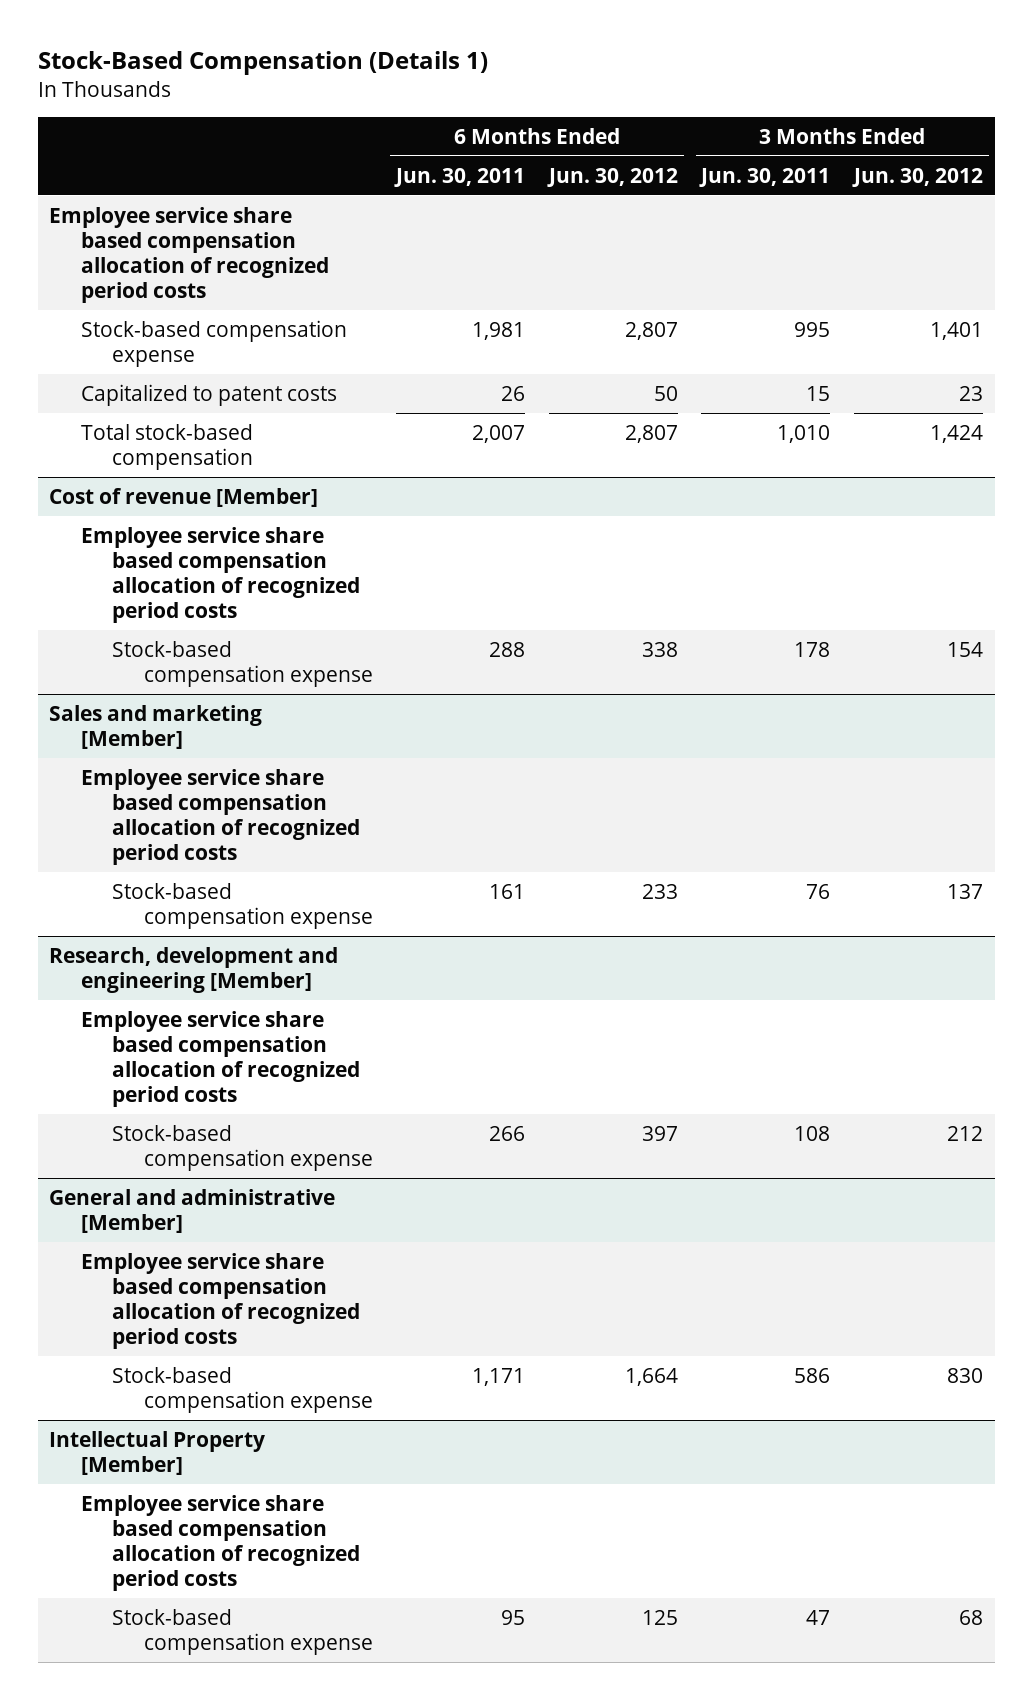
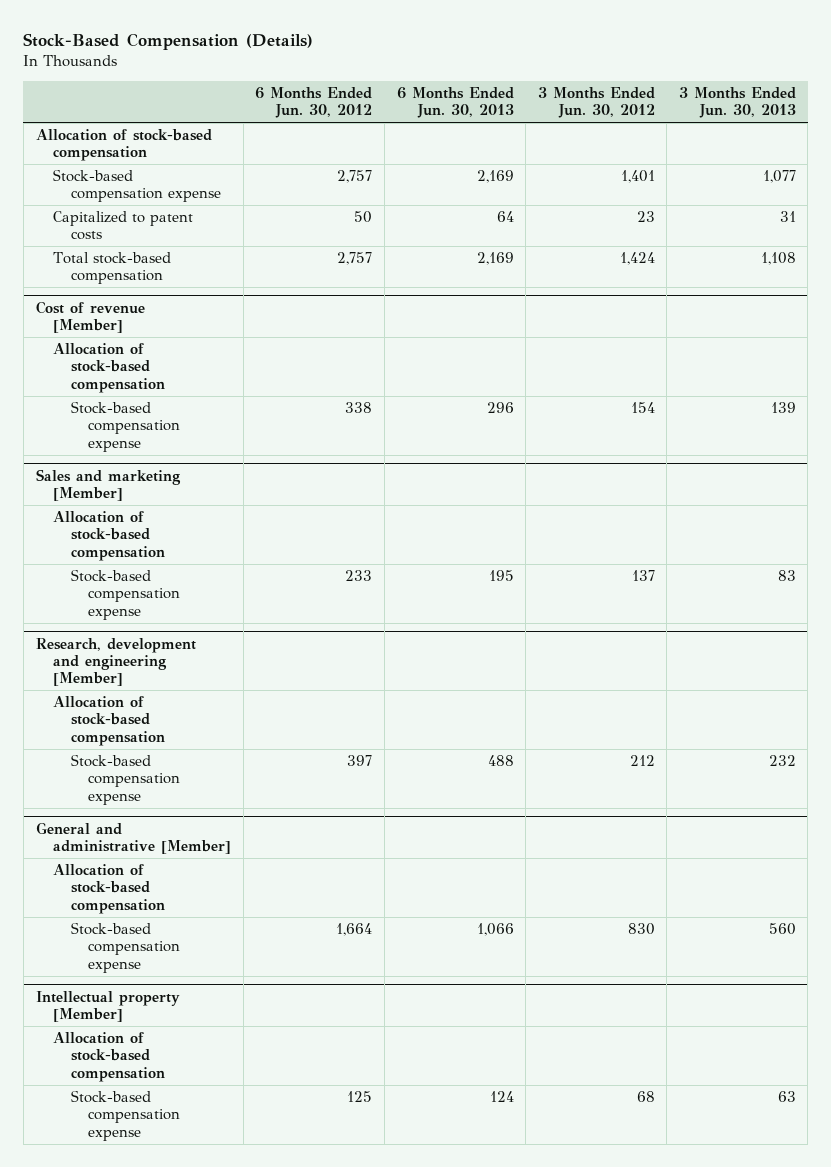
[37,51,488,76] Stock-Based Compensation (Details 1) -> [23,33,314,51] Stock-Based Compensation (Details)
[394,167,526,187] Jun. 30, 2011 -> none
[699,167,831,187] Jun. 30, 2011 -> none
none -> [396,87,514,119] 6 Months Ended Jun. 30, 2013
none -> [678,87,796,119] 3 Months Ended Jun. 30, 2013
[49,206,329,303] Employee service share based compensation allocation of recognized period costs -> [35,129,212,162] Allocation of stock-based compensation
[624,321,678,340] 2,807 -> [337,170,373,184] 2,757
[624,424,678,443] 2,807 -> [337,252,373,266] 2,757
[80,526,361,623] Employee service share based compensation allocation of recognized period costs -> [53,343,165,393] Allocation of stock-based compensation
[80,768,361,865] Employee service share based compensation allocation of recognized period costs -> [53,511,165,561] Allocation of stock-based compensation
[80,1010,361,1107] Employee service share based compensation allocation of recognized period costs -> [53,696,165,746] Allocation of stock-based compensation
[80,1252,361,1349] Employee service share based compensation allocation of recognized period costs -> [53,864,165,914] Allocation of stock-based compensation
[49,1430,266,1475] Intellectual Property [Member] -> [35,990,180,1022] Intellectual property [Member]
[80,1494,361,1591] Employee service share based compensation allocation of recognized period costs -> [53,1032,165,1082] Allocation of stock-based compensation

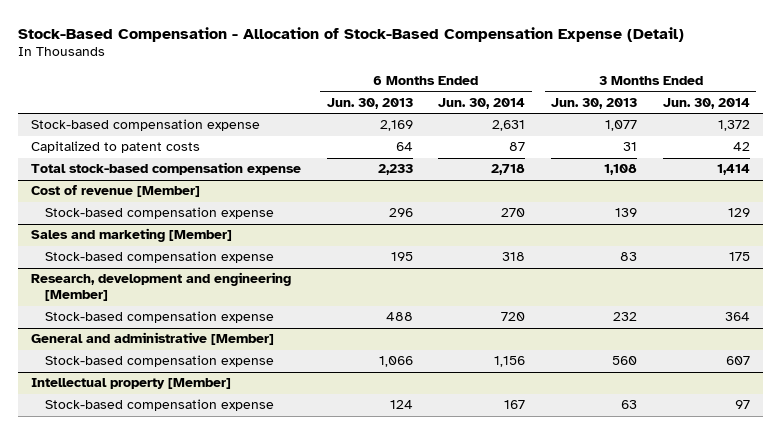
[23,33,314,51] Stock-Based Compensation (Details) -> [17,26,684,42] Stock-Based Compensation - Allocation of Stock-Based Compensation Expense (Detail)
[255,87,373,119] 6 Months Ended Jun. 30, 2012 -> none
[537,87,655,119] 3 Months Ended Jun. 30, 2012 -> none
none -> [438,97,526,109] Jun. 30, 2014
none -> [663,97,751,109] Jun. 30, 2014
[35,129,212,162] Allocation of stock-based compensation -> none
[53,252,172,285] Total stock-based compensation -> [30,162,301,176] Total stock-based compensation expense
[476,252,514,266] 2,169 -> [377,164,413,176] 2,233
[53,343,165,393] Allocation of stock-based compensation -> none
[53,511,165,561] Allocation of stock-based compensation -> none
[53,696,165,746] Allocation of stock-based compensation -> none
[53,864,165,914] Allocation of stock-based compensation -> none
[53,1032,165,1082] Allocation of stock-based compensation -> none

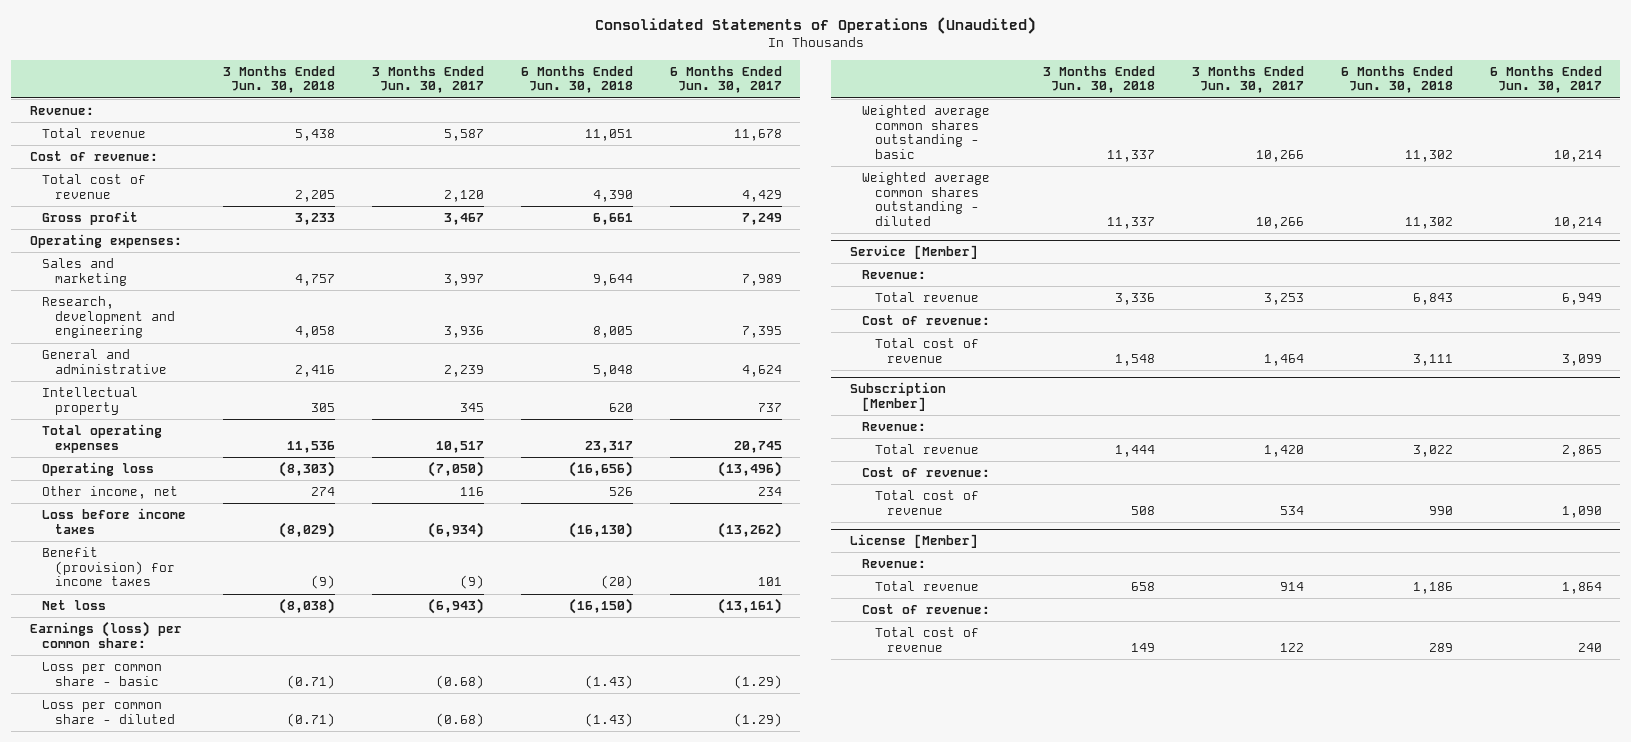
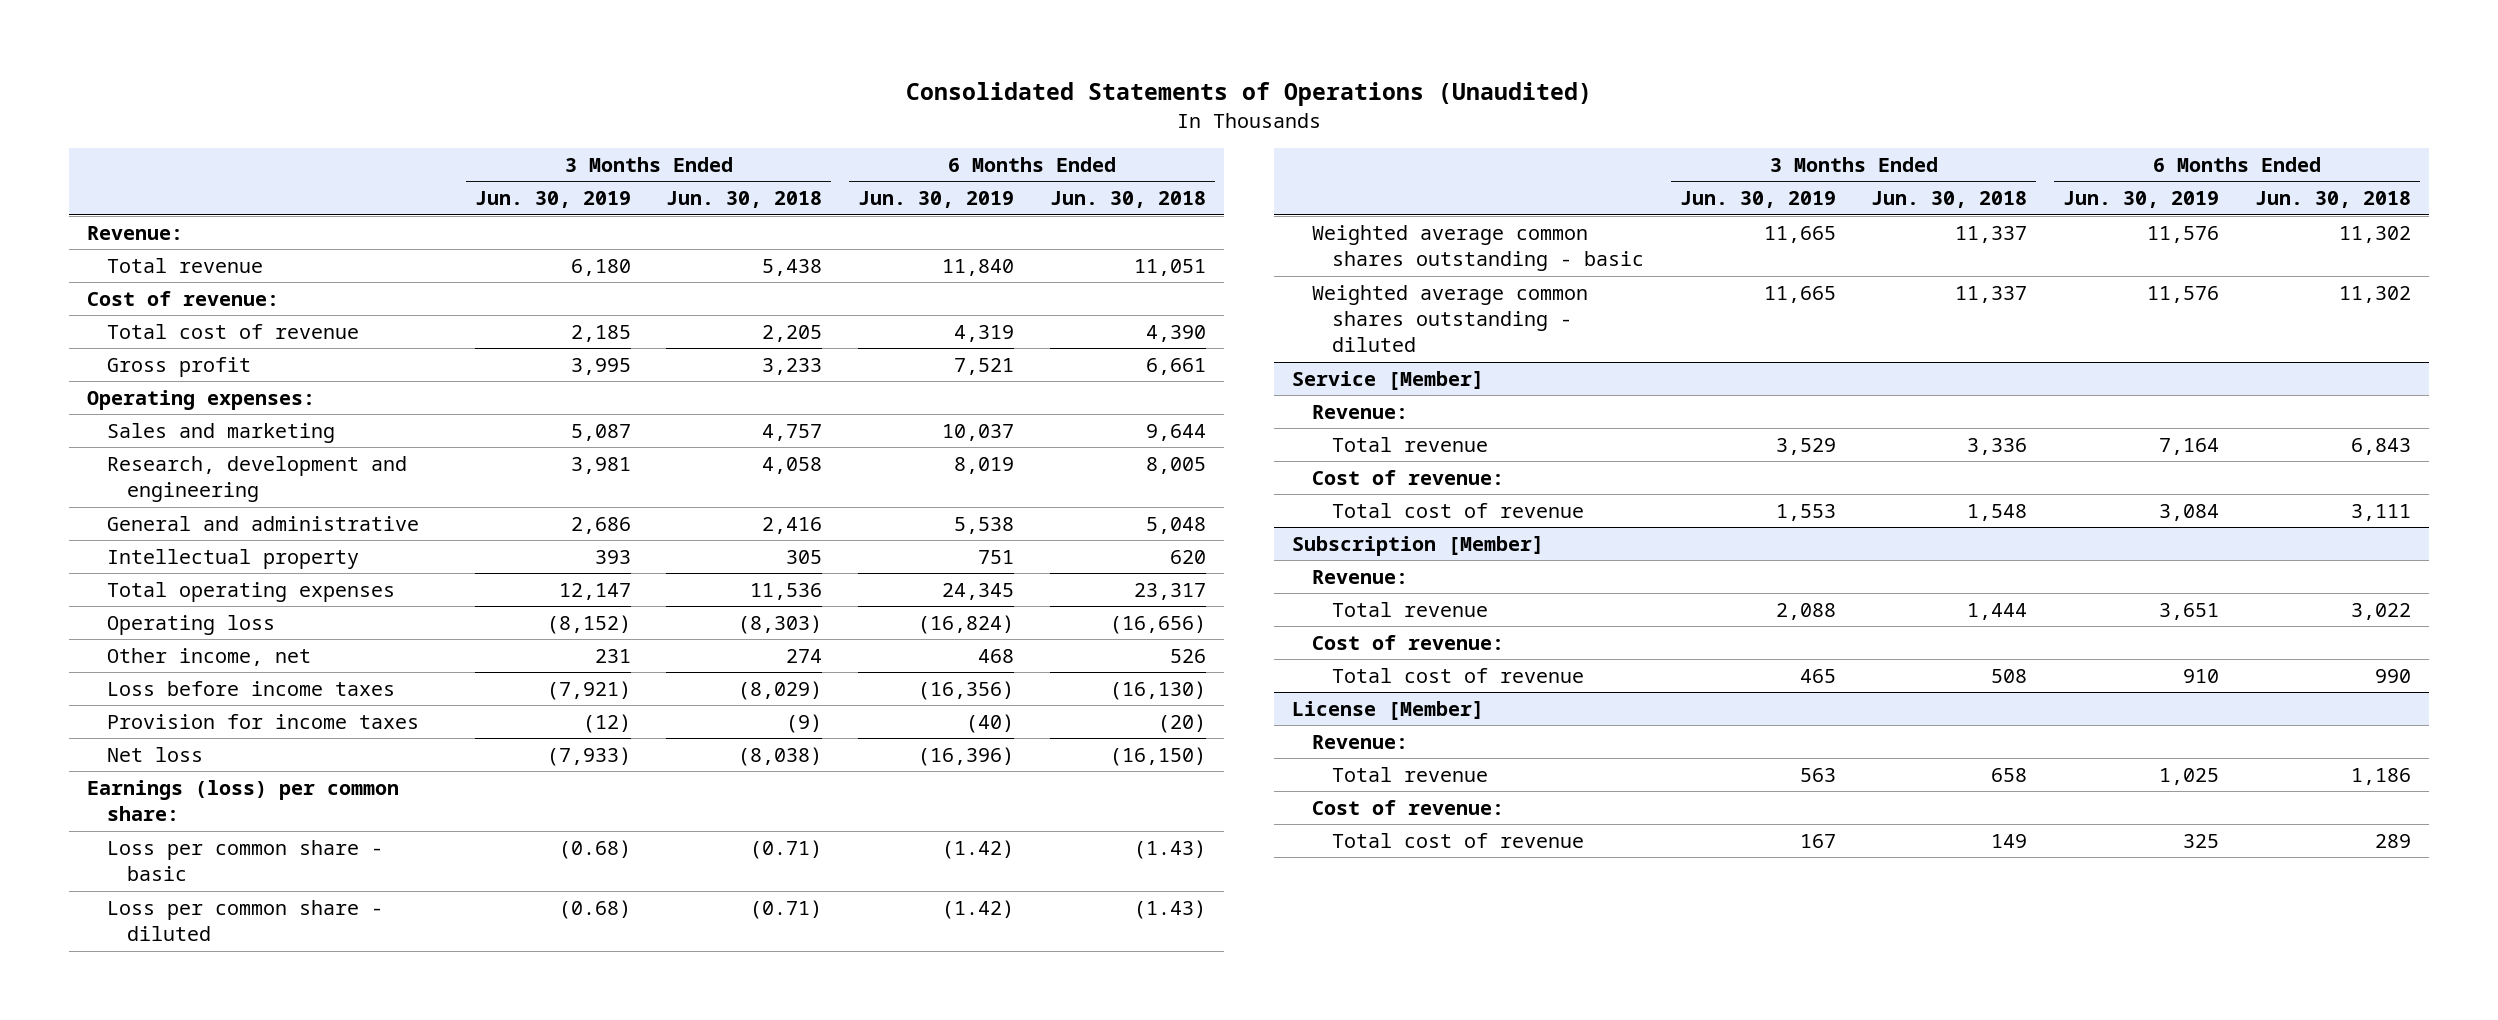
[371,65,484,94] 3 Months Ended Jun. 30, 2017 -> none
[669,65,782,94] 6 Months Ended Jun. 30, 2017 -> none
none -> [474,191,631,209] Jun. 30, 2019
none -> [858,191,1015,209] Jun. 30, 2019
[42,546,175,587] Benefit (provision) for income taxes -> [107,713,420,729] Provision for income taxes

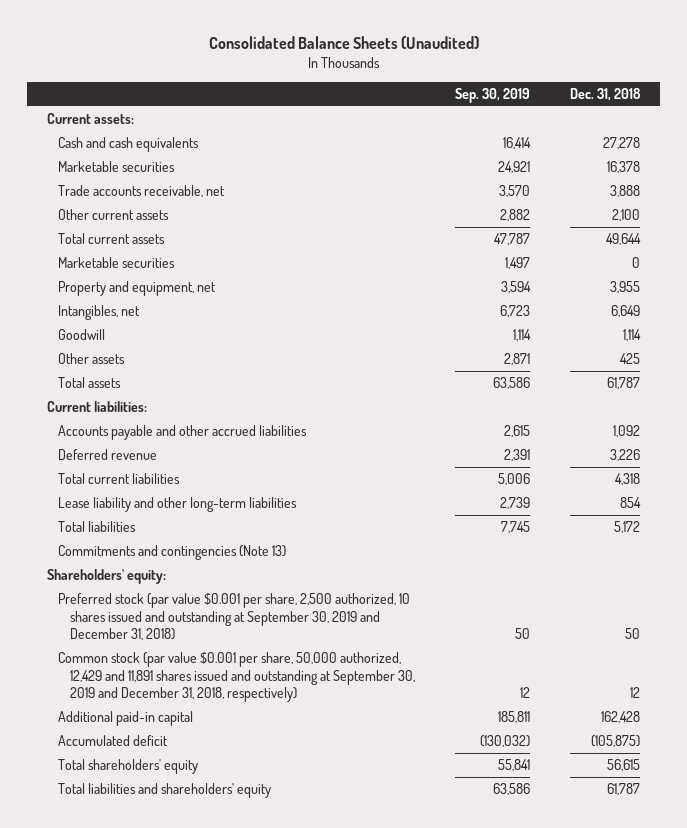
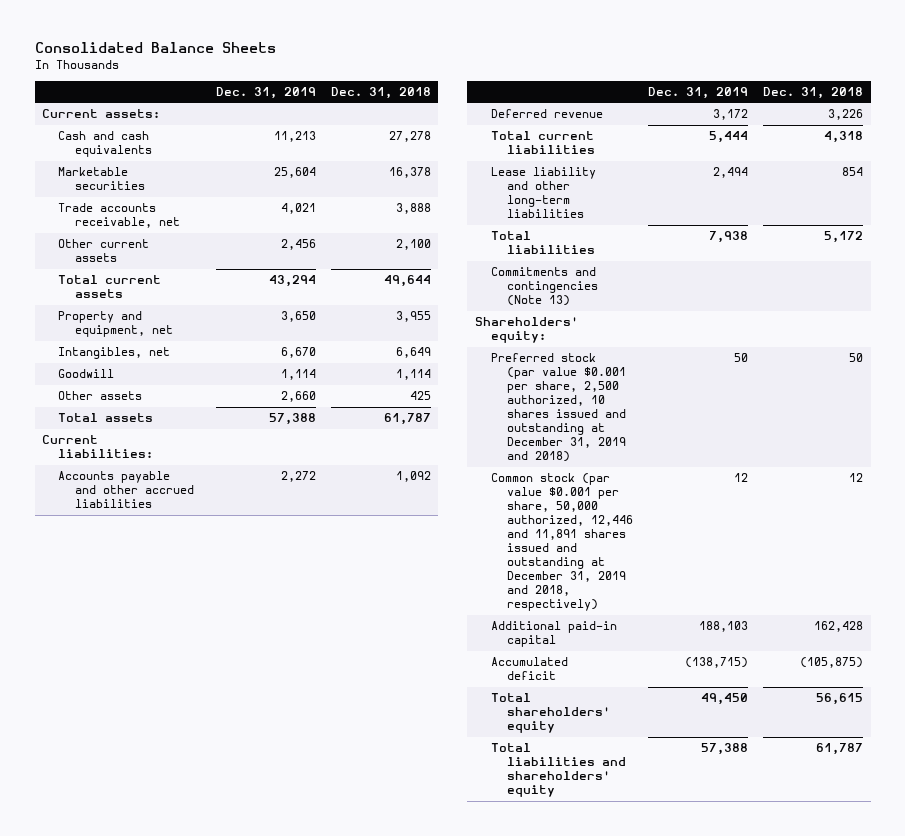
[208,35,479,49] Consolidated Balance Sheets (Unaudited) -> [34,42,276,54] Consolidated Balance Sheets
[454,87,530,103] Sep. 30, 2019 -> none
none -> [215,86,316,99] Dec. 31, 2019
[58,257,176,269] Marketable securities -> none
[58,593,411,641] Preferred stock (par value $0.001 per share, 2,500 authorized, 10 shares issued and outstanding at September 30, 2019 and December 31, 2018) -> [490,353,627,463] Preferred stock (par value $0.001 per share, 2,500 authorized, 10 shares issued and outstanding at December 31, 2019 and 2018)
[58,652,415,703] Common stock (par value $0.001 per share, 50,000 authorized, 12,429 and 11,891 shares issued and outstanding at September 30, 2019 and December 31, 2018, respectively) -> [490,473,634,612] Common stock (par value $0.001 per share, 50,000 authorized, 12,446 and 11,891 shares issued and outstanding at December 31, 2019 and 2018, respectively)

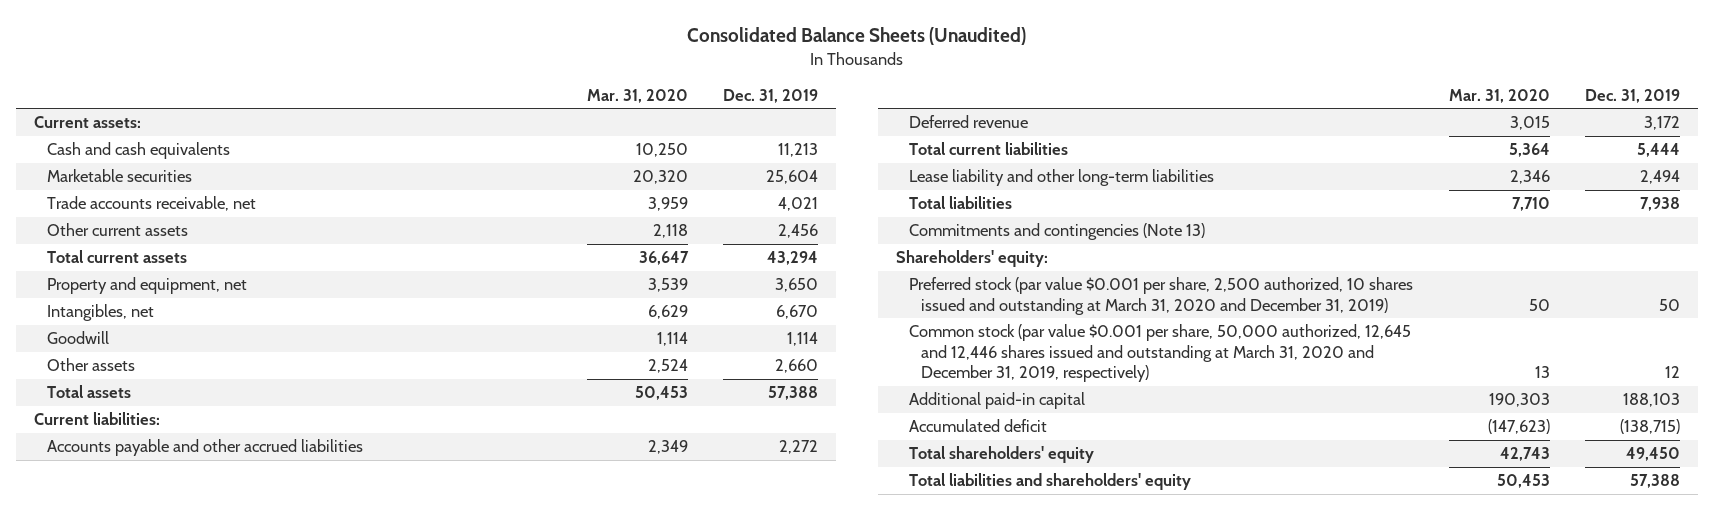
[34,42,276,54] Consolidated Balance Sheets -> [687,27,1027,46] Consolidated Balance Sheets (Unaudited)
[330,86,431,99] Dec. 31, 2018 -> none
none -> [586,88,688,103] Mar. 31, 2020
[490,353,627,463] Preferred stock (par value $0.001 per share, 2,500 authorized, 10 shares issued and outstanding at December 31, 2019 and 2018) -> [908,277,1413,315] Preferred stock (par value $0.001 per share, 2,500 authorized, 10 shares issued and outstanding at March 31, 2020 and December 31, 2019)
[490,473,634,612] Common stock (par value $0.001 per share, 50,000 authorized, 12,446 and 11,891 shares issued and outstanding at December 31, 2019 and 2018, respectively) -> [908,324,1411,382] Common stock (par value $0.001 per share, 50,000 authorized, 12,645 and 12,446 shares issued and outstanding at March 31, 2020 and December 31, 2019, respectively)

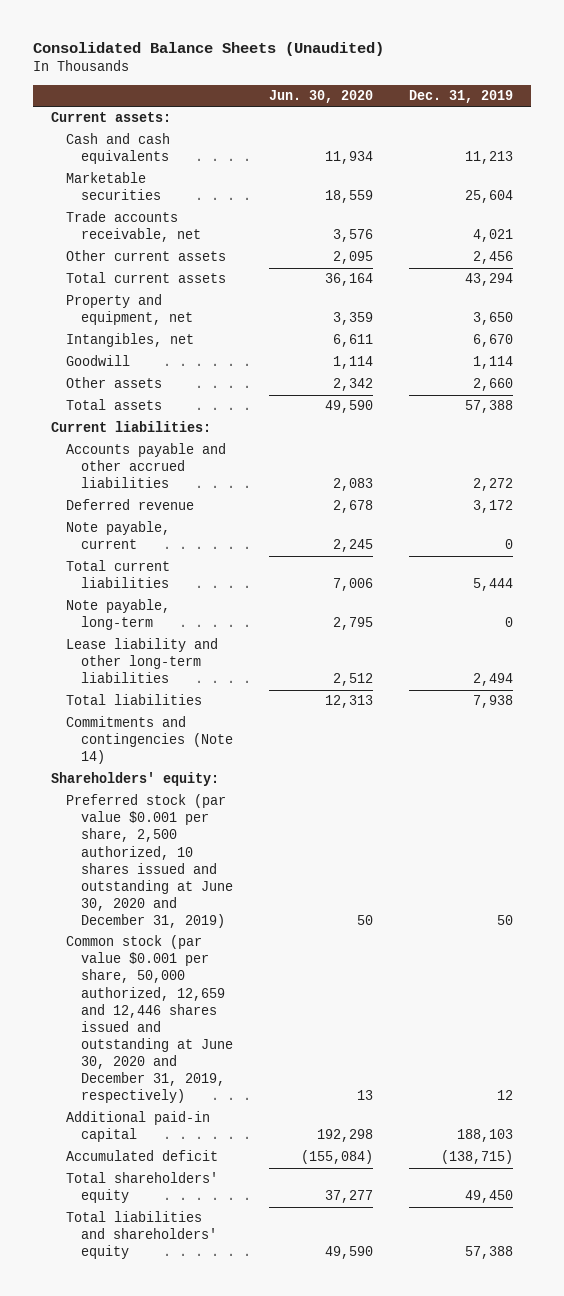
[586,88,688,103] Mar. 31, 2020 -> none
none -> [268,89,373,103] Jun. 30, 2020
none -> [65,521,170,550] Note payable, current
none -> [65,599,170,631] Note payable, long-term
[908,223,1205,241] Commitments and contingencies (Note 13) -> [65,716,234,765] Commitments and contingencies (Note 14)
[908,277,1413,315] Preferred stock (par value $0.001 per share, 2,500 authorized, 10 shares issued and outstanding at March 31, 2020 and December 31, 2019) -> [65,794,234,928] Preferred stock (par value $0.001 per share, 2,500 authorized, 10 shares issued and outstanding at June 30, 2020 and December 31, 2019)
[908,324,1411,382] Common stock (par value $0.001 per share, 50,000 authorized, 12,645 and 12,446 shares issued and outstanding at March 31, 2020 and December 31, 2019, respectively) -> [65,935,234,1104] Common stock (par value $0.001 per share, 50,000 authorized, 12,659 and 12,446 shares issued and outstanding at June 30, 2020 and December 31, 2019, respectively)

